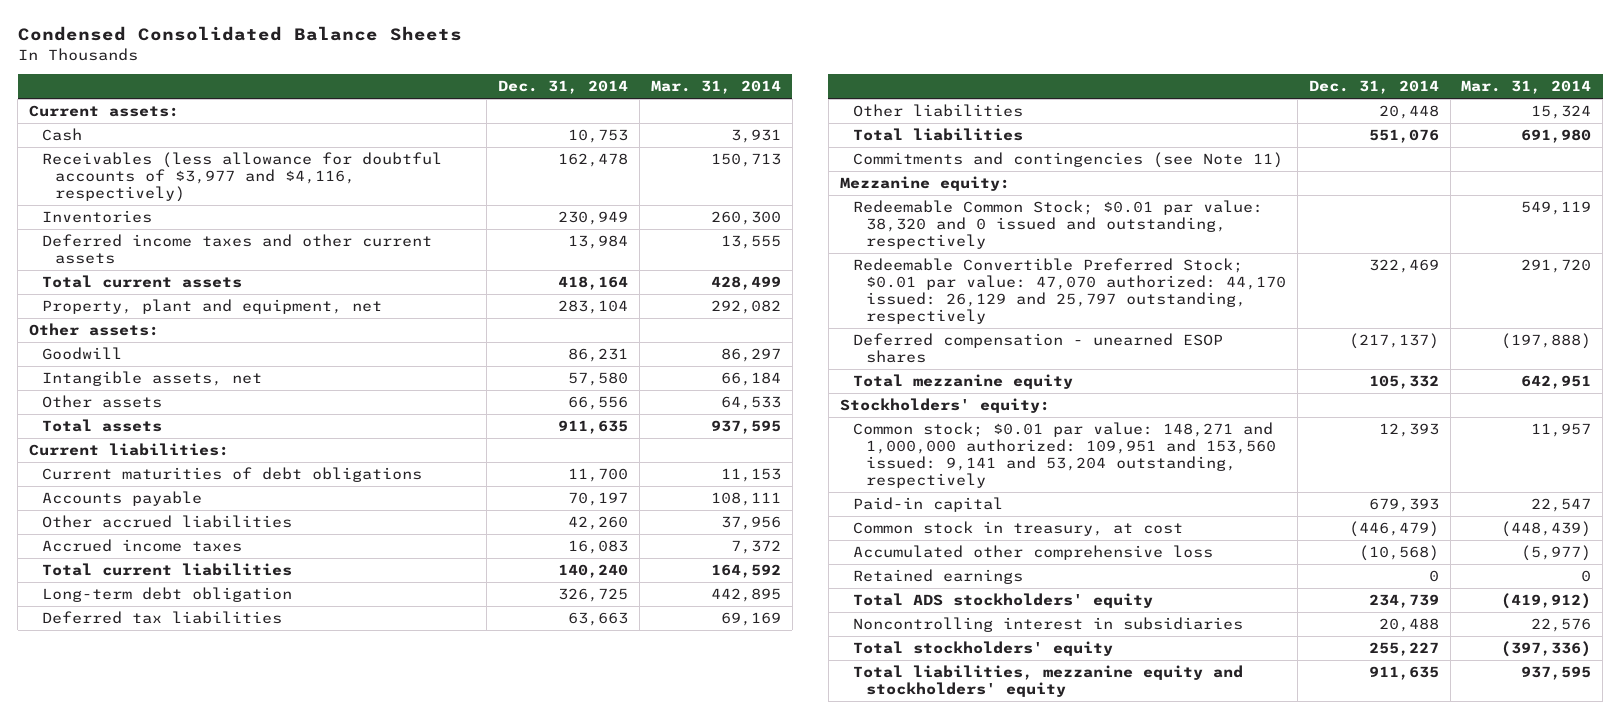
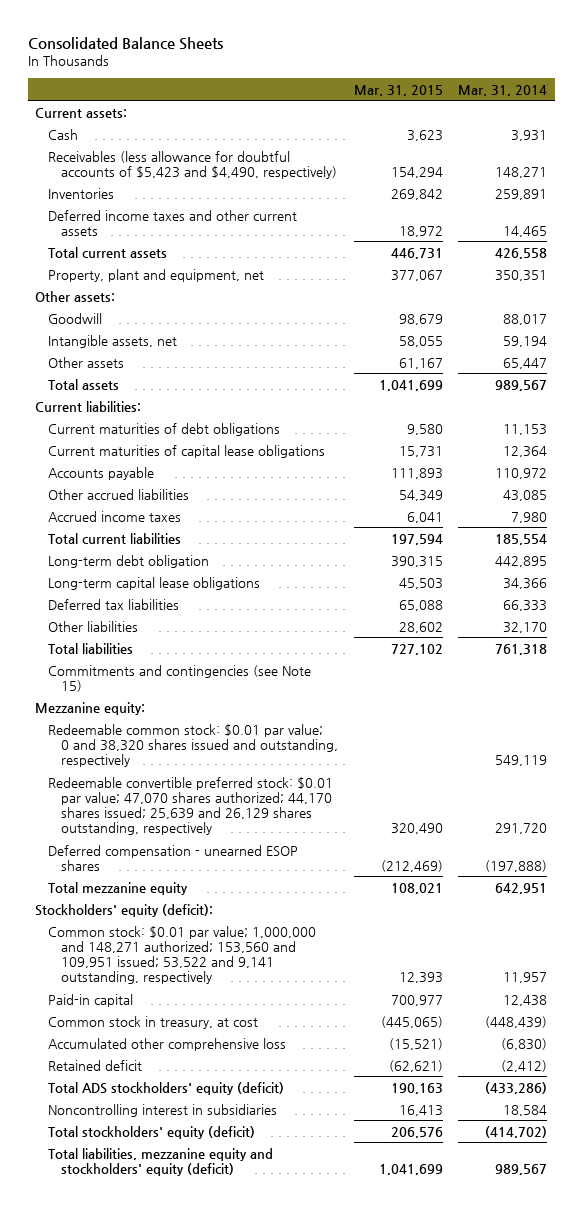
[17,26,462,42] Condensed Consolidated Balance Sheets -> [27,36,223,50] Consolidated Balance Sheets
[497,80,628,95] Dec. 31, 2014 -> none
none -> [353,84,443,96] Mar. 31, 2015
[42,151,443,202] Receivables (less allowance for doubtful accounts of $3,977 and $4,116, respectively) -> [48,150,338,179] Receivables (less allowance for doubtful accounts of $5,423 and $4,490, respectively)
[710,152,781,167] 150,713 -> [495,166,548,178] 148,271
[710,210,781,225] 260,300 -> [495,188,548,200] 259,891
[720,234,781,249] 13,555 -> [503,225,548,237] 14,465
[710,275,781,290] 428,499 -> [495,247,548,259] 426,558
[710,299,781,314] 292,082 -> [495,269,548,281] 350,351
[720,347,781,362] 86,297 -> [503,313,548,325] 88,017
[720,371,781,386] 66,184 -> [503,335,548,347] 59,194
[720,395,781,410] 64,533 -> [503,357,548,369] 65,447
[710,419,781,434] 937,595 -> [495,379,548,391] 989,567
none -> [48,444,326,458] Current maturities of capital lease obligations
[710,491,781,506] 108,111 -> [495,467,548,479] 110,972
[720,515,781,530] 37,956 -> [503,489,548,501] 43,085
[730,539,781,554] 7,372 -> [511,511,548,523] 7,980
[710,563,781,578] 164,592 -> [495,533,548,545] 185,554
none -> [48,576,261,590] Long-term capital lease obligations
[720,611,781,626] 69,169 -> [503,599,548,611] 66,333
[1531,104,1592,119] 15,324 -> [503,621,548,633] 32,170
[1521,128,1592,143] 691,980 -> [495,643,548,655] 761,318
[852,151,1283,168] Commitments and contingencies (see Note 11) -> [48,664,312,692] Commitments and contingencies (see Note 15)
[852,199,1263,249] Redeemable Common Stock; $0.01 par value: 38,320 and 0 issued and outstanding, respectively -> [48,723,339,767] Redeemable common stock: $0.01 par value; 0 and 38,320 shares issued and outstanding, respectively
[852,257,1286,324] Redeemable Convertible Preferred Stock; $0.01 par value: 47,070 authorized: 44,170 issued: 26,129 and 25,797 outstanding, respectively -> [48,776,334,835] Redeemable convertible preferred stock: $0.01 par value; 47,070 shares authorized; 44,170 shares issued; 25,639 and 26,129 shares outstanding, respectively
[839,397,1050,413] Stockholders' equity: -> [35,903,214,917] Stockholders' equity (deficit):
[852,421,1276,488] Common stock; $0.01 par value: 148,271 and 1,000,000 authorized: 109,951 and 153,560 issued: 9,141 and 53,204 outstanding, respectively -> [48,925,317,984] Common stock: $0.01 par value; 1,000,000 and 148,271 authorized; 153,560 and 109,951 issued; 53,522 and 9,141 outstanding, respectively
[1531,497,1592,512] 22,547 -> [503,994,548,1006] 12,438
[1521,544,1592,561] (5,977) -> [501,1037,548,1050] (6,830)
[852,568,1023,584] Retained earnings -> [48,1059,143,1071] Retained deficit
[1581,569,1592,582] 0 -> [501,1059,548,1072] (2,412)
[852,592,1153,608] Total ADS stockholders' equity -> [48,1081,285,1095] Total ADS stockholders' equity (deficit)
[1501,592,1592,609] (419,912) -> [485,1081,548,1094] (433,286)
[1531,617,1592,632] 22,576 -> [503,1104,548,1116] 18,584
[852,640,1113,656] Total stockholders' equity -> [48,1125,256,1139] Total stockholders' equity (deficit)
[1501,640,1592,657] (397,336) -> [485,1125,548,1138] (414,702)
[852,664,1243,697] Total liabilities, mezzanine equity and stockholders' equity -> [48,1147,274,1176] Total liabilities, mezzanine equity and stockholders' equity (deficit)
[1521,665,1592,680] 937,595 -> [495,1163,548,1175] 989,567

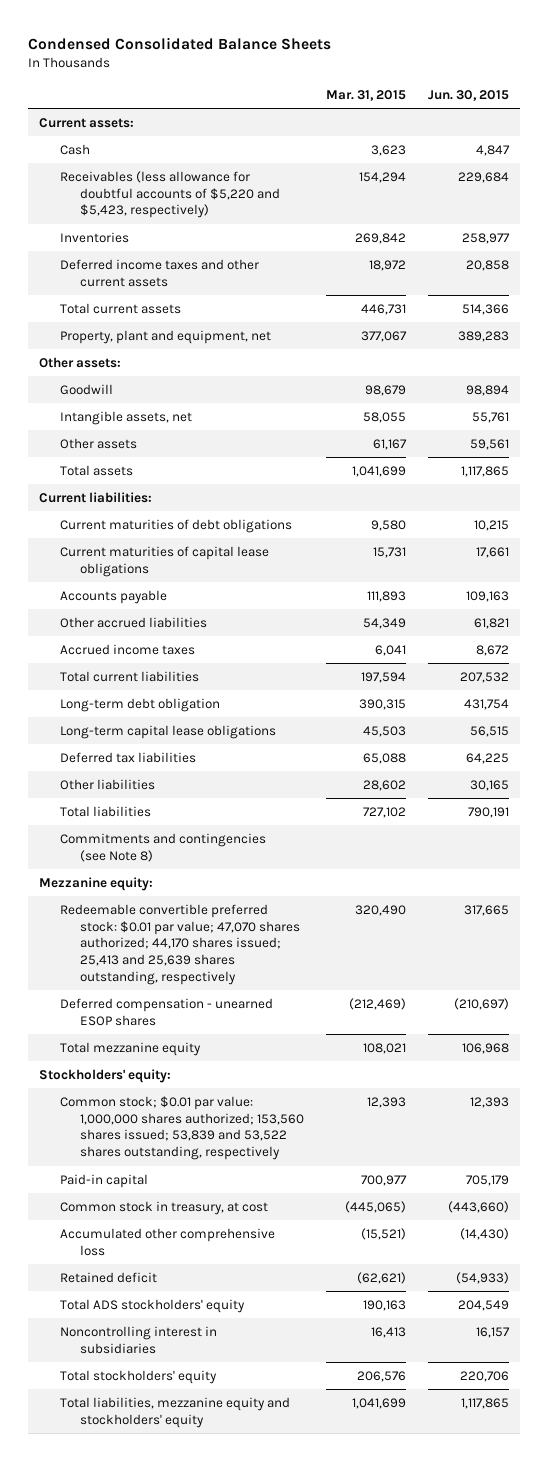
[27,36,223,50] Consolidated Balance Sheets -> [28,37,332,51] Condensed Consolidated Balance Sheets
[458,84,548,96] Mar. 31, 2014 -> none
none -> [427,89,509,101] Jun. 30, 2015
[48,150,338,179] Receivables (less allowance for doubtful accounts of $5,423 and $4,490, respectively) -> [59,170,280,219] Receivables (less allowance for doubtful accounts of $5,220 and $5,423, respectively)
[48,664,312,692] Commitments and contingencies (see Note 15) -> [59,832,266,862] Commitments and contingencies (see Note 8)
[48,723,339,767] Redeemable common stock: $0.01 par value; 0 and 38,320 shares issued and outstanding, respectively -> none
[48,776,334,835] Redeemable convertible preferred stock: $0.01 par value; 47,070 shares authorized; 44,170 shares issued; 25,639 and 26,129 shares outstanding, respectively -> [59,903,300,985] Redeemable convertible preferred stock: $0.01 par value; 47,070 shares authorized; 44,170 shares issued; 25,413 and 25,639 shares outstanding, respectively
[35,903,214,917] Stockholders' equity (deficit): -> [39,1068,172,1083] Stockholders' equity:
[48,925,317,984] Common stock: $0.01 par value; 1,000,000 and 148,271 authorized; 153,560 and 109,951 issued; 53,522 and 9,141 outstanding, respectively -> [59,1095,304,1161] Common stock; $0.01 par value: 1,000,000 shares authorized; 153,560 shares issued; 53,839 and 53,522 shares outstanding, respectively
[48,1081,285,1095] Total ADS stockholders' equity (deficit) -> [59,1298,245,1313] Total ADS stockholders' equity
[48,1125,256,1139] Total stockholders' equity (deficit) -> [59,1369,217,1384] Total stockholders' equity
[48,1147,274,1176] Total liabilities, mezzanine equity and stockholders' equity (deficit) -> [59,1396,290,1428] Total liabilities, mezzanine equity and stockholders' equity

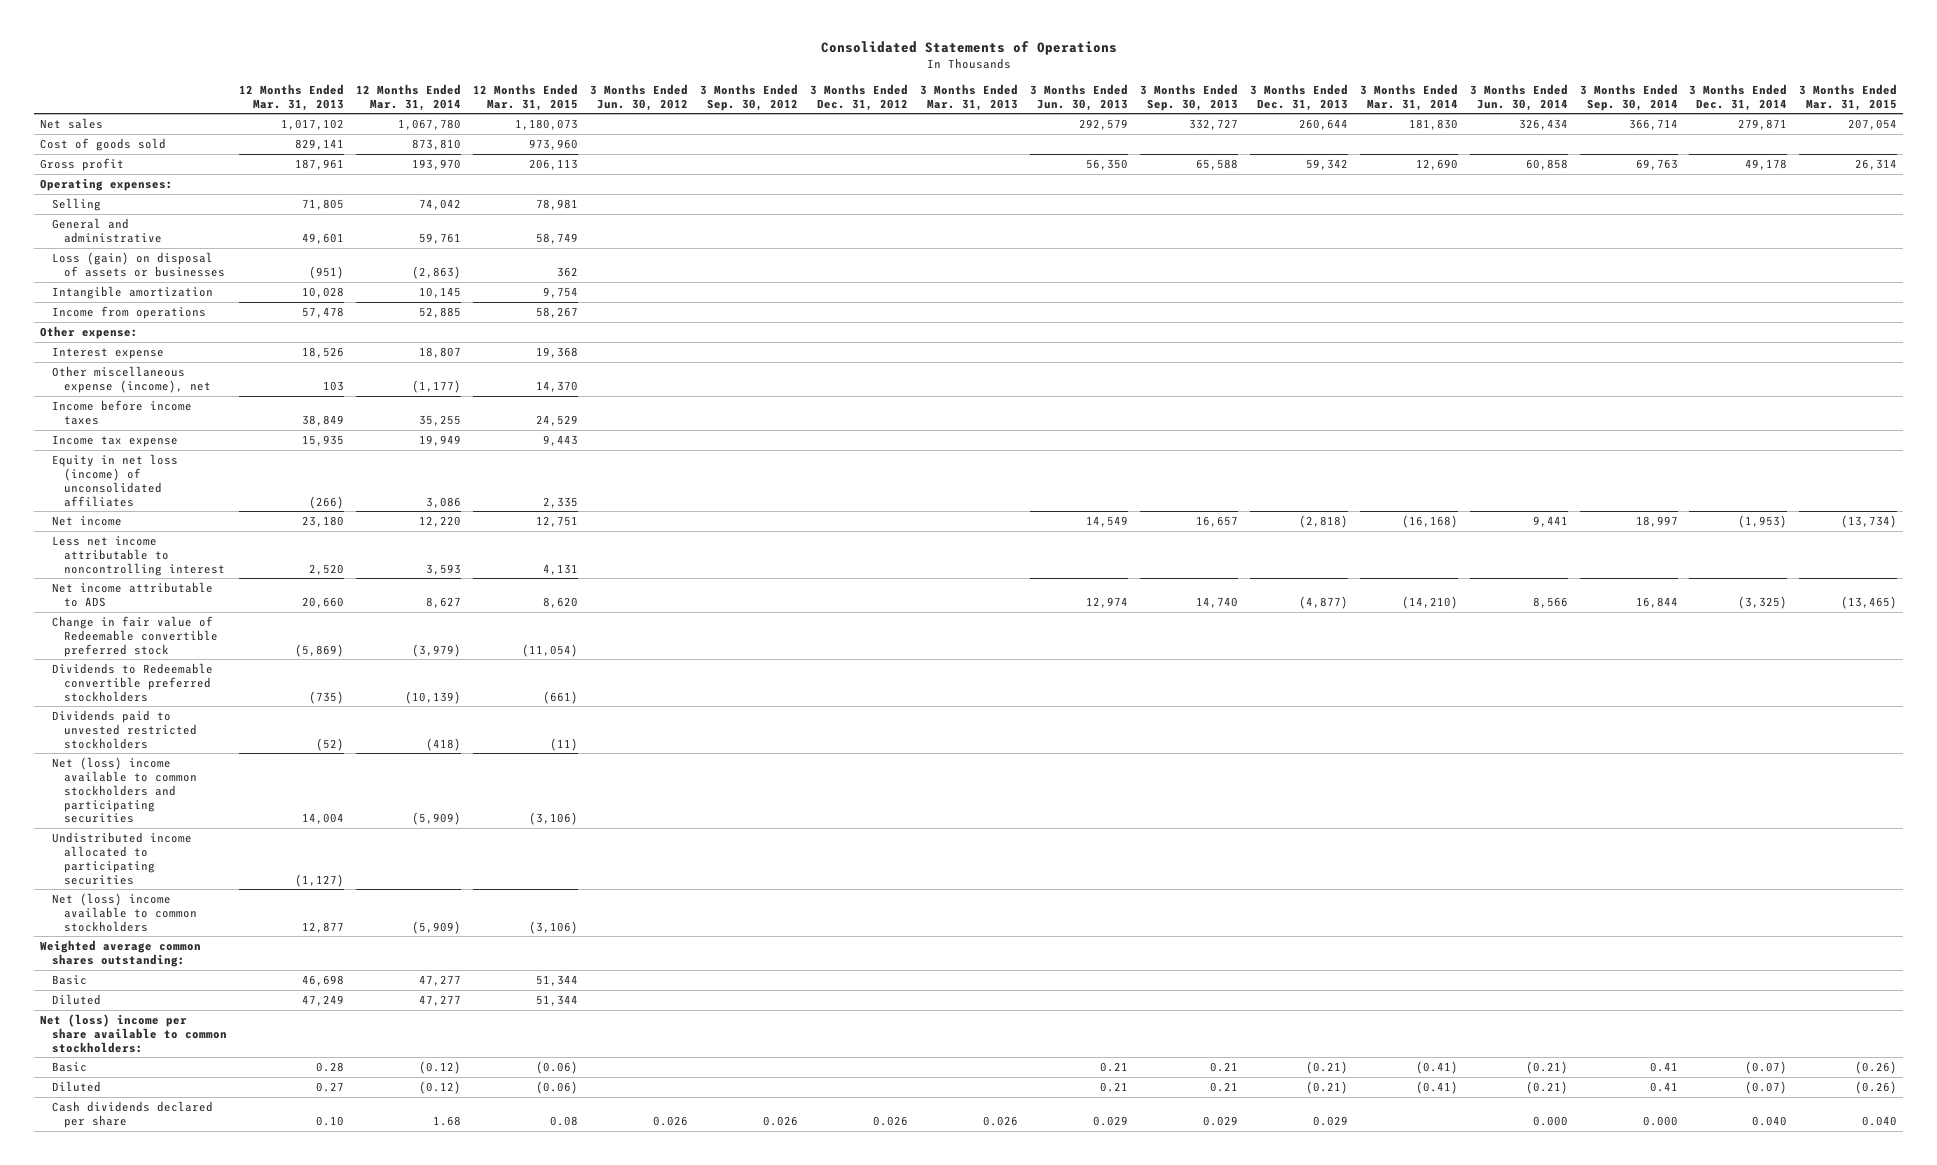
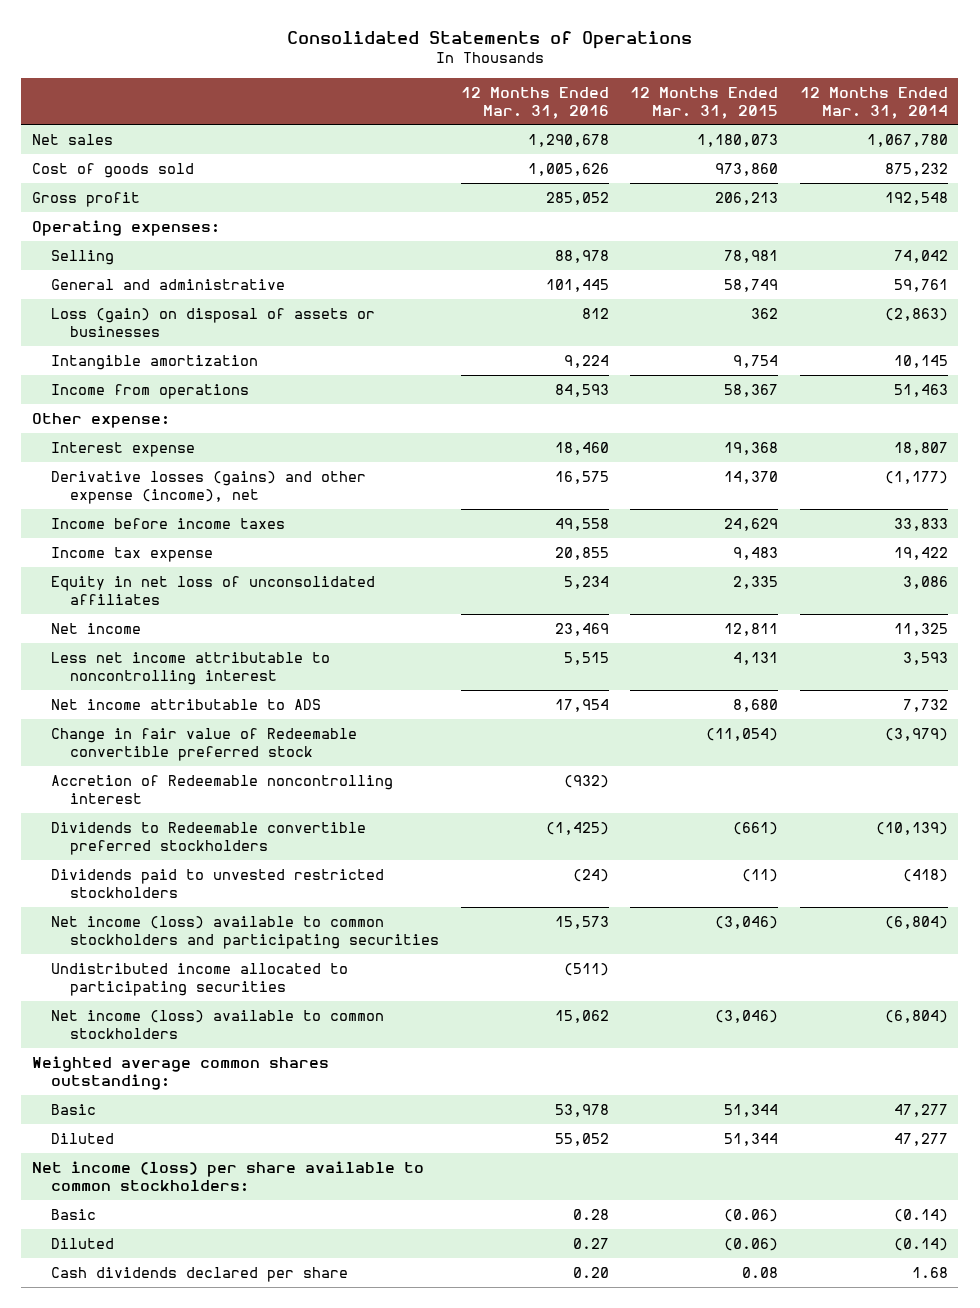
[238,83,344,111] 12 Months Ended Mar. 31, 2013 -> none
[589,83,688,111] 3 Months Ended Jun. 30, 2012 -> none
[699,83,798,111] 3 Months Ended Sep. 30, 2012 -> none
[809,83,908,111] 3 Months Ended Dec. 31, 2012 -> none
[919,83,1018,111] 3 Months Ended Mar. 31, 2013 -> none
[1029,83,1128,111] 3 Months Ended Jun. 30, 2013 -> none
[1139,83,1238,111] 3 Months Ended Sep. 30, 2013 -> none
[1249,83,1348,111] 3 Months Ended Dec. 31, 2013 -> none
[1359,83,1458,111] 3 Months Ended Mar. 31, 2014 -> none
[1469,83,1568,111] 3 Months Ended Jun. 30, 2014 -> none
[1579,83,1678,111] 3 Months Ended Sep. 30, 2014 -> none
[1689,83,1788,111] 3 Months Ended Dec. 31, 2014 -> none
[1799,83,1898,111] 3 Months Ended Mar. 31, 2015 -> none
none -> [460,86,609,119] 12 Months Ended Mar. 31, 2016
[411,138,461,150] 873,810 -> [884,162,948,176] 875,232
[528,138,578,150] 973,960 -> [715,162,779,176] 973,860
[411,158,461,170] 193,970 -> [884,191,948,205] 192,548
[528,158,578,170] 206,113 -> [715,191,779,205] 206,213
[418,306,461,318] 52,885 -> [893,383,948,397] 51,463
[535,306,578,318] 58,267 -> [724,383,779,397] 58,367
[51,365,211,393] Other miscellaneous expense (income), net -> [51,470,367,504] Derivative losses (gains) and other expense (income), net
[418,414,461,426] 35,255 -> [893,517,948,531] 33,833
[535,414,578,426] 24,529 -> [724,517,779,531] 24,629
[418,434,461,446] 19,949 -> [893,546,948,560] 19,422
[542,434,578,446] 9,443 -> [733,546,779,560] 9,483
[51,453,178,507] Equity in net loss (income) of unconsolidated affiliates -> [51,575,376,605] Equity in net loss of unconsolidated affiliates
[418,515,461,527] 12,220 -> [893,622,948,636] 11,325
[535,515,578,527] 12,751 -> [724,622,779,636] 12,811
[425,596,461,608] 8,627 -> [902,698,948,712] 7,732
[542,596,578,608] 8,620 -> [733,698,779,712] 8,680
none -> [51,774,394,804] Accretion of Redeemable noncontrolling interest
[51,756,197,824] Net (loss) income available to common stockholders and participating securities -> [51,915,440,949] Net income (loss) available to common stockholders and participating securities
[411,812,461,826] (5,909) -> [884,915,948,929] (6,804)
[528,812,578,826] (3,106) -> [715,915,779,929] (3,046)
[51,892,197,932] Net (loss) income available to common stockholders -> [51,1009,385,1039] Net income (loss) available to common stockholders
[411,920,461,934] (5,909) -> [884,1009,948,1023] (6,804)
[528,920,578,934] (3,106) -> [715,1009,779,1023] (3,046)
[39,1013,227,1053] Net (loss) income per share available to common stockholders: -> [32,1160,425,1192] Net income (loss) per share available to common stockholders:
[418,1060,461,1074] (0.12) -> [893,1208,948,1222] (0.14)
[418,1080,461,1094] (0.12) -> [893,1237,948,1251] (0.14)

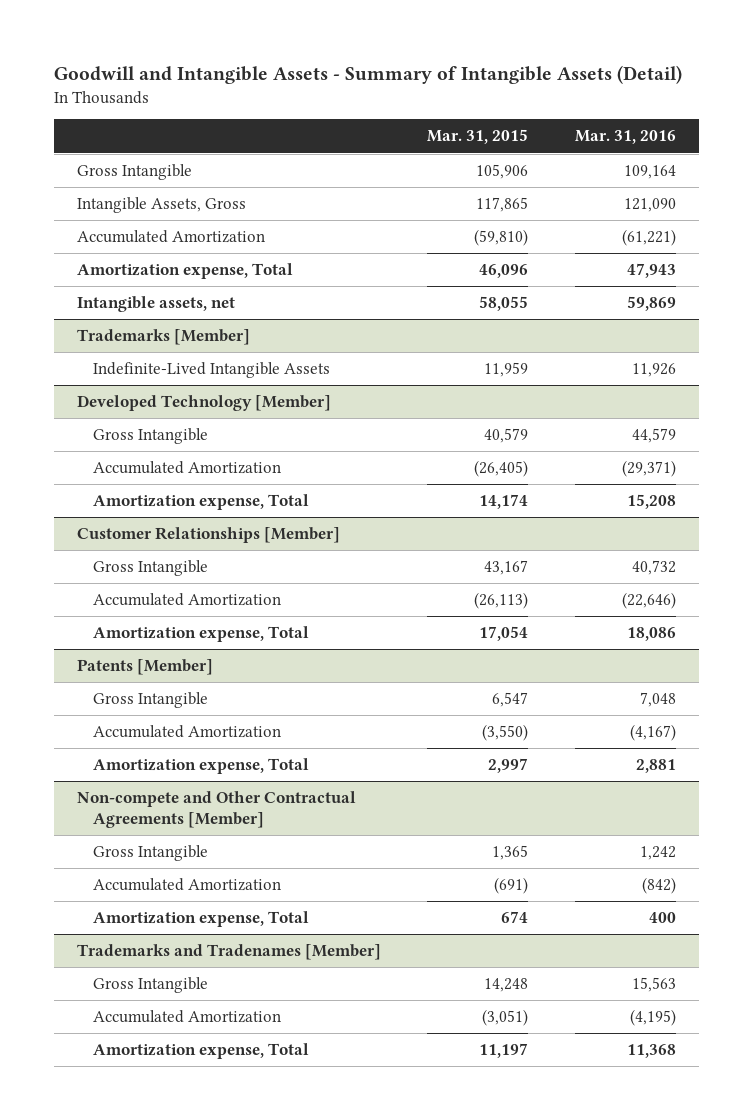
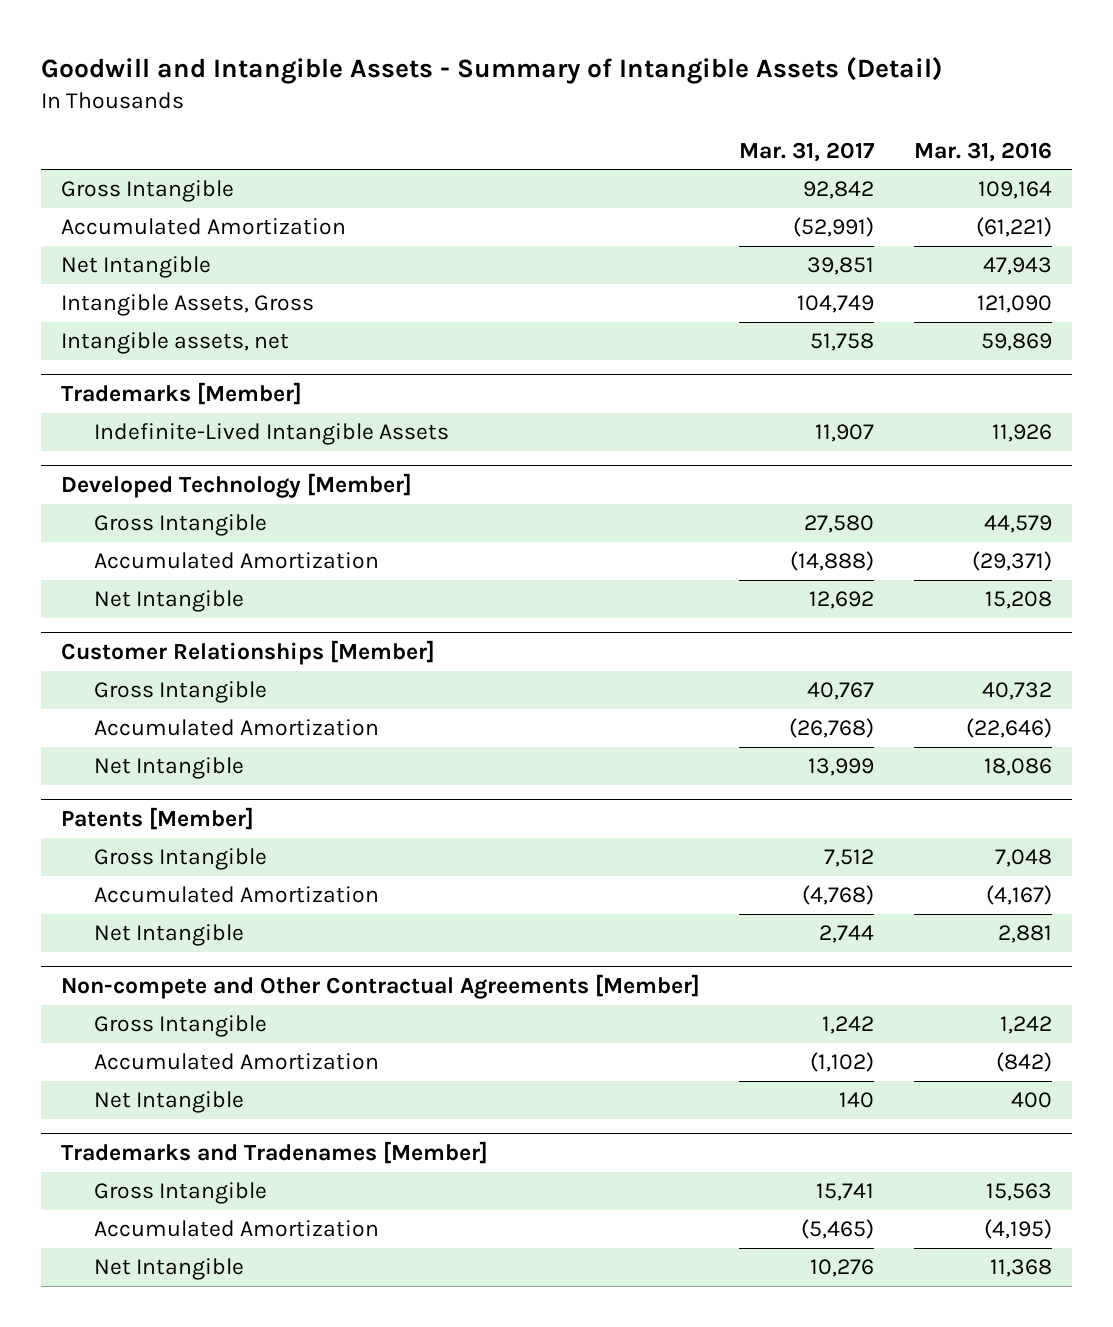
[427,129,529,145] Mar. 31, 2015 -> none
none -> [739,141,876,162] Mar. 31, 2017
[76,263,293,280] Amortization expense, Total -> [60,256,211,279] Net Intangible
[76,197,246,214] Intangible Assets, Gross -> [60,294,314,317] Intangible Assets, Gross
[92,494,309,511] Amortization expense, Total -> [93,590,244,613] Net Intangible
[92,626,309,643] Amortization expense, Total -> [93,757,244,780] Net Intangible
[92,758,309,775] Amortization expense, Total -> [93,924,244,947] Net Intangible
[92,911,309,928] Amortization expense, Total -> [93,1091,244,1114] Net Intangible
[92,1043,309,1060] Amortization expense, Total -> [93,1258,244,1281] Net Intangible

